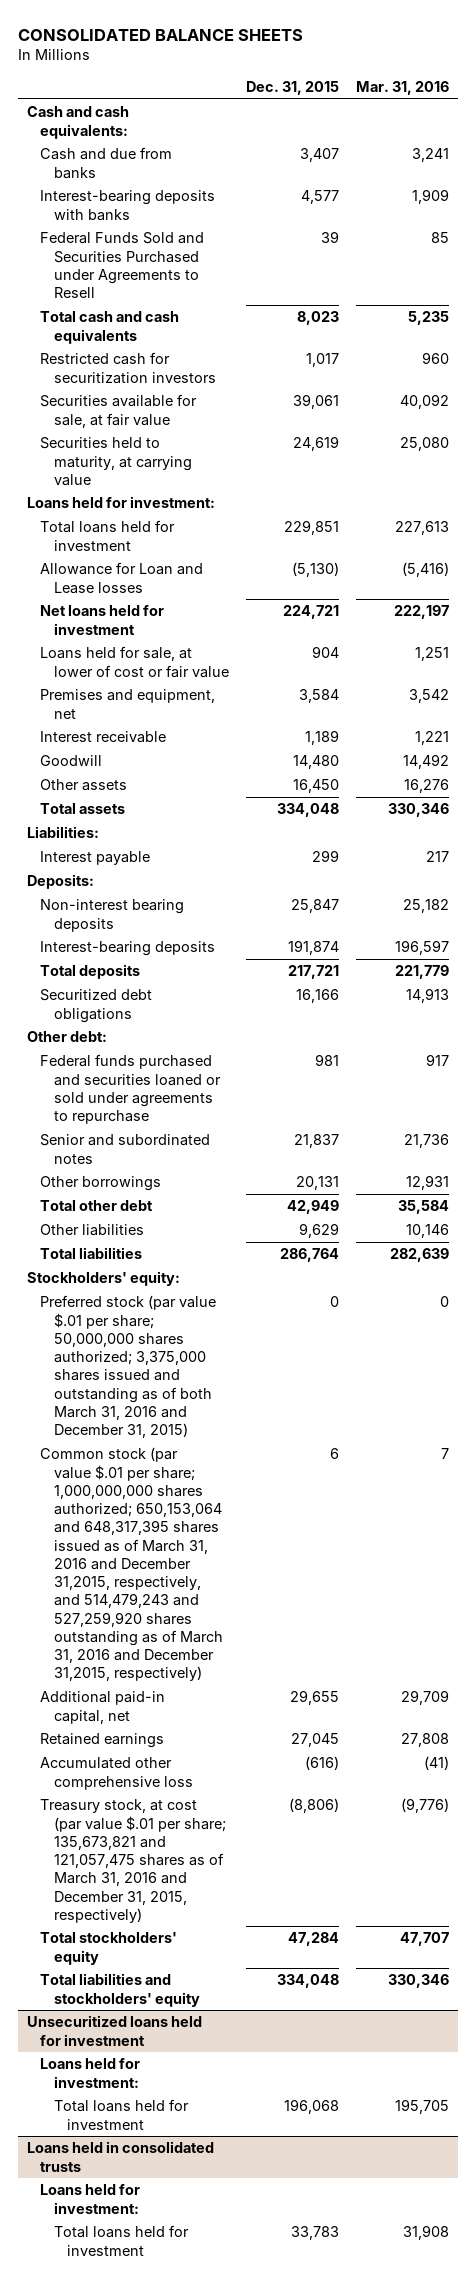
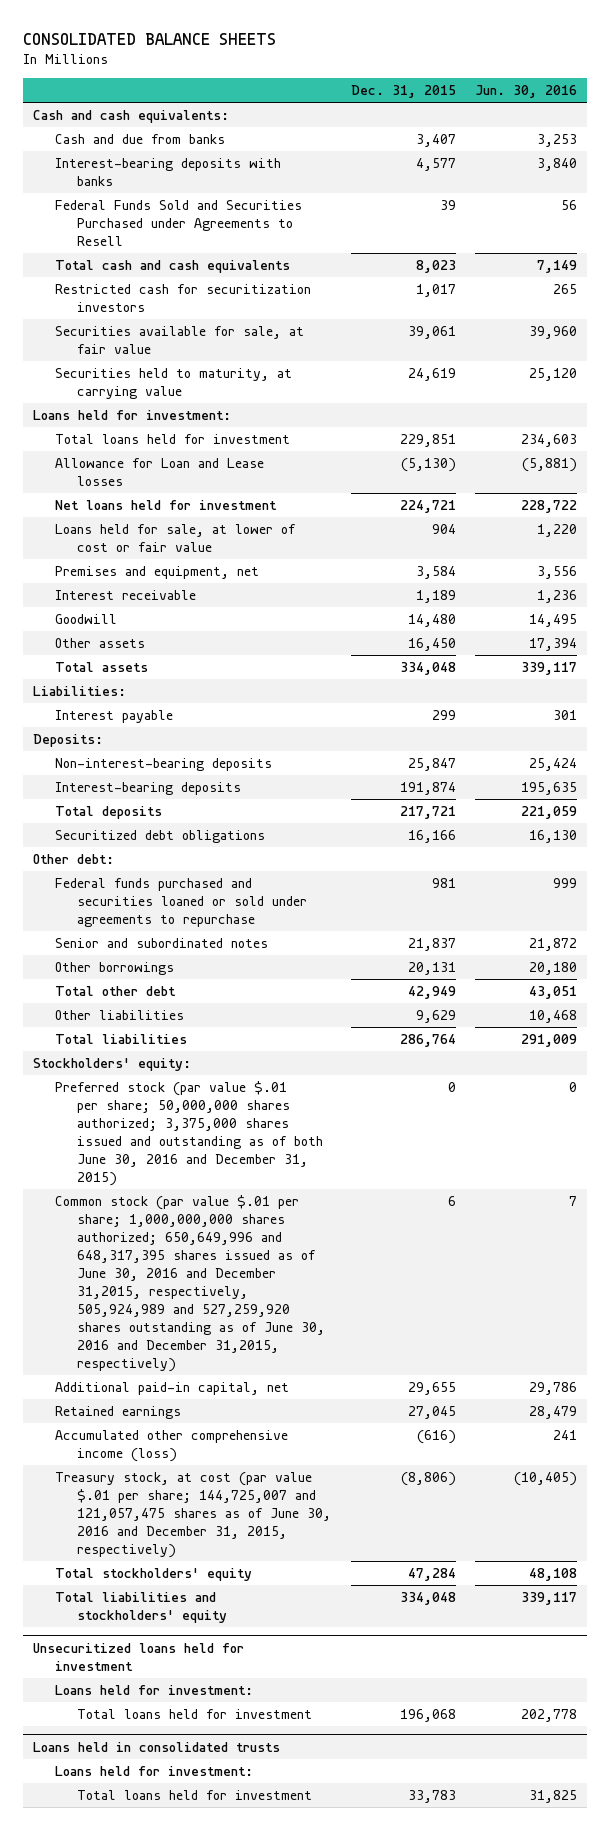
[355,80,449,95] Mar. 31, 2016 -> none
none -> [475,85,578,99] Jun. 30, 2016
[40,899,185,932] Non-interest bearing deposits -> [54,757,272,771] Non-interest-bearing deposits
[40,1295,217,1439] Preferred stock (par value $.01 per share; 50,000,000 shares authorized; 3,375,000 shares issued and outstanding as of both March 31, 2016 and December 31, 2015) -> [54,1080,323,1186] Preferred stock (par value $.01 per share; 50,000,000 shares authorized; 3,375,000 shares issued and outstanding as of both June 30, 2016 and December 31, 2015)
[40,1447,223,1682] Common stock (par value $.01 per share; 1,000,000,000 shares authorized; 650,153,064 and 648,317,395 shares issued as of March 31, 2016 and December 31,2015, respectively, and 514,479,243 and 527,259,920 shares outstanding as of March 31, 2016 and December 31,2015, respectively) -> [54,1194,325,1372] Common stock (par value $.01 per share; 1,000,000,000 shares authorized; 650,649,996 and 648,317,395 shares issued as of June 30, 2016 and December 31,2015, respectively, 505,924,989 and 527,259,920 shares outstanding as of June 30, 2016 and December 31,2015, respectively)
[40,1757,193,1790] Accumulated other comprehensive loss -> [54,1429,288,1462] Accumulated other comprehensive income (loss)
[40,1799,226,1923] Treasury stock, at cost (par value $.01 per share; 135,673,821 and 121,057,475 shares as of March 31, 2016 and December 31, 2015, respectively) -> [54,1471,331,1558] Treasury stock, at cost (par value $.01 per share; 144,725,007 and 121,057,475 shares as of June 30, 2016 and December 31, 2015, respectively)

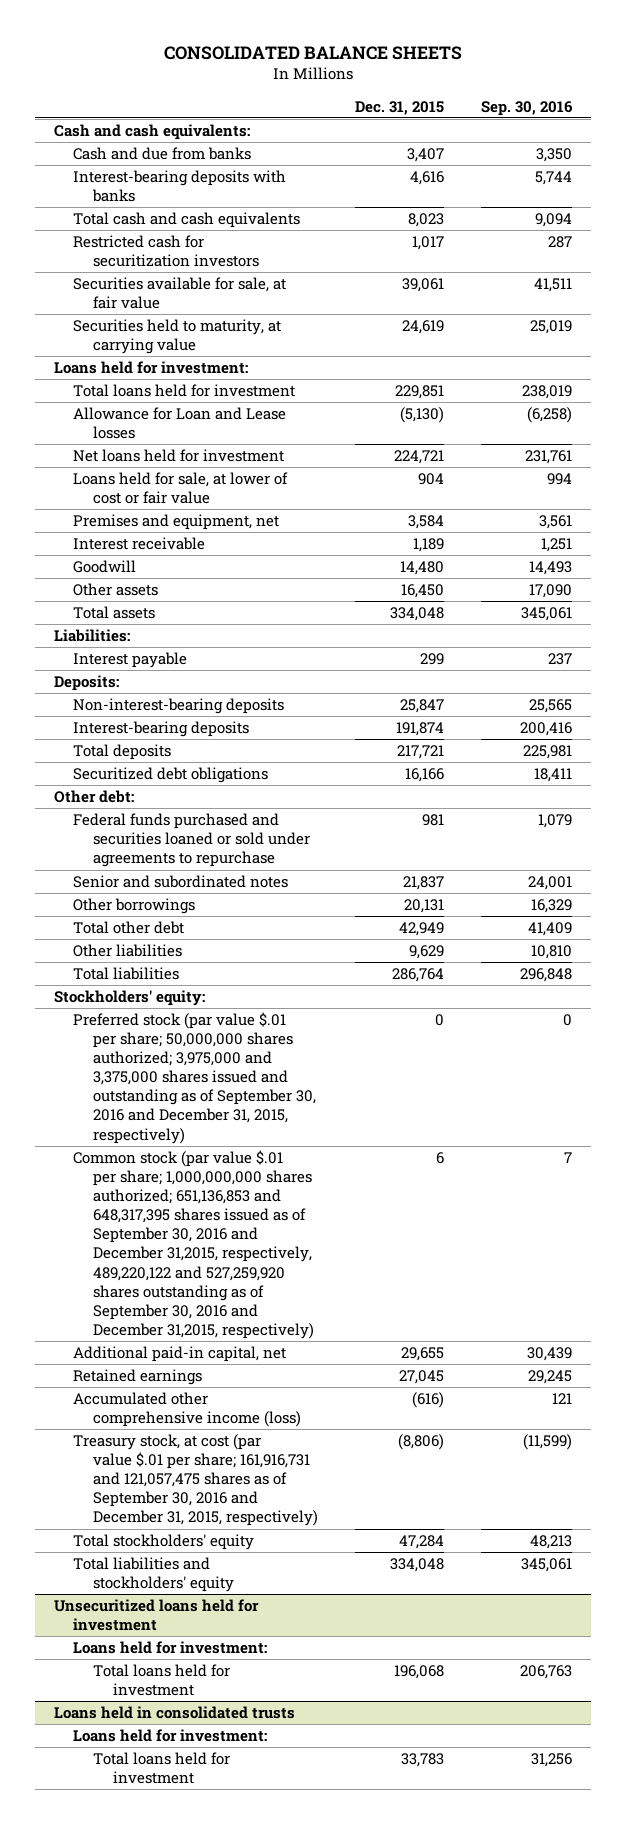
[475,85,578,99] Jun. 30, 2016 -> none
none -> [481,100,574,116] Sep. 30, 2016
[54,199,302,246] Federal Funds Sold and Securities Purchased under Agreements to Resell -> none
[415,157,456,171] 4,577 -> [410,171,445,186] 4,616
[54,1080,323,1186] Preferred stock (par value $.01 per share; 50,000,000 shares authorized; 3,375,000 shares issued and outstanding as of both June 30, 2016 and December 31, 2015) -> [73,1012,317,1144] Preferred stock (par value $.01 per share; 50,000,000 shares authorized; 3,975,000 and 3,375,000 shares issued and outstanding as of September 30, 2016 and December 31, 2015, respectively)
[54,1194,325,1372] Common stock (par value $.01 per share; 1,000,000,000 shares authorized; 650,649,996 and 648,317,395 shares issued as of June 30, 2016 and December 31,2015, respectively, 505,924,989 and 527,259,920 shares outstanding as of June 30, 2016 and December 31,2015, respectively) -> [73,1150,315,1339] Common stock (par value $.01 per share; 1,000,000,000 shares authorized; 651,136,853 and 648,317,395 shares issued as of September 30, 2016 and December 31,2015, respectively, 489,220,122 and 527,259,920 shares outstanding as of September 30, 2016 and December 31,2015, respectively)
[54,1471,331,1558] Treasury stock, at cost (par value $.01 per share; 144,725,007 and 121,057,475 shares as of June 30, 2016 and December 31, 2015, respectively) -> [73,1434,319,1527] Treasury stock, at cost (par value $.01 per share; 161,916,731 and 121,057,475 shares as of September 30, 2016 and December 31, 2015, respectively)

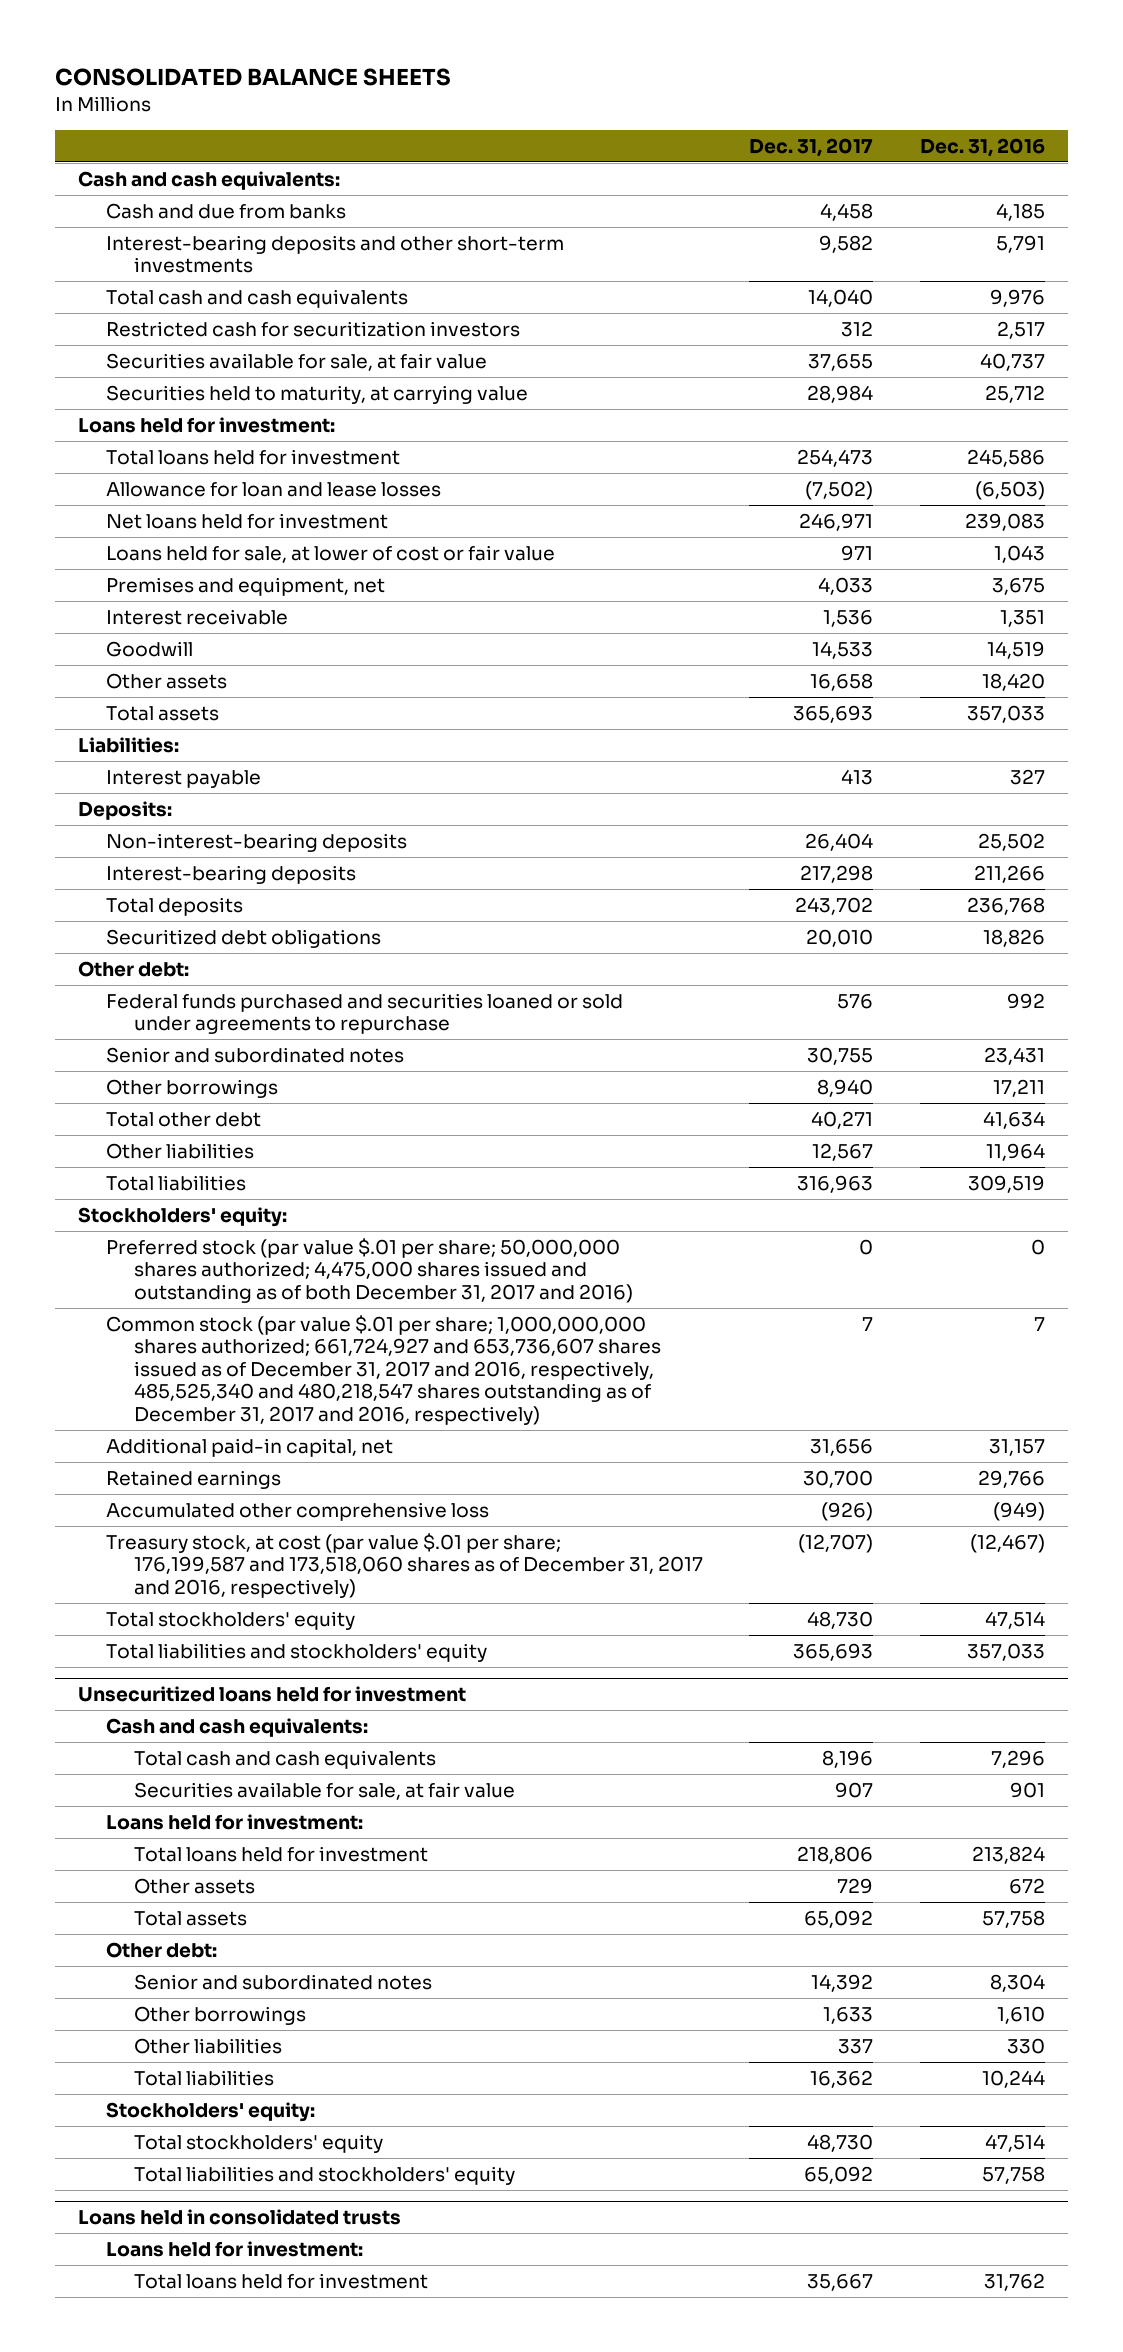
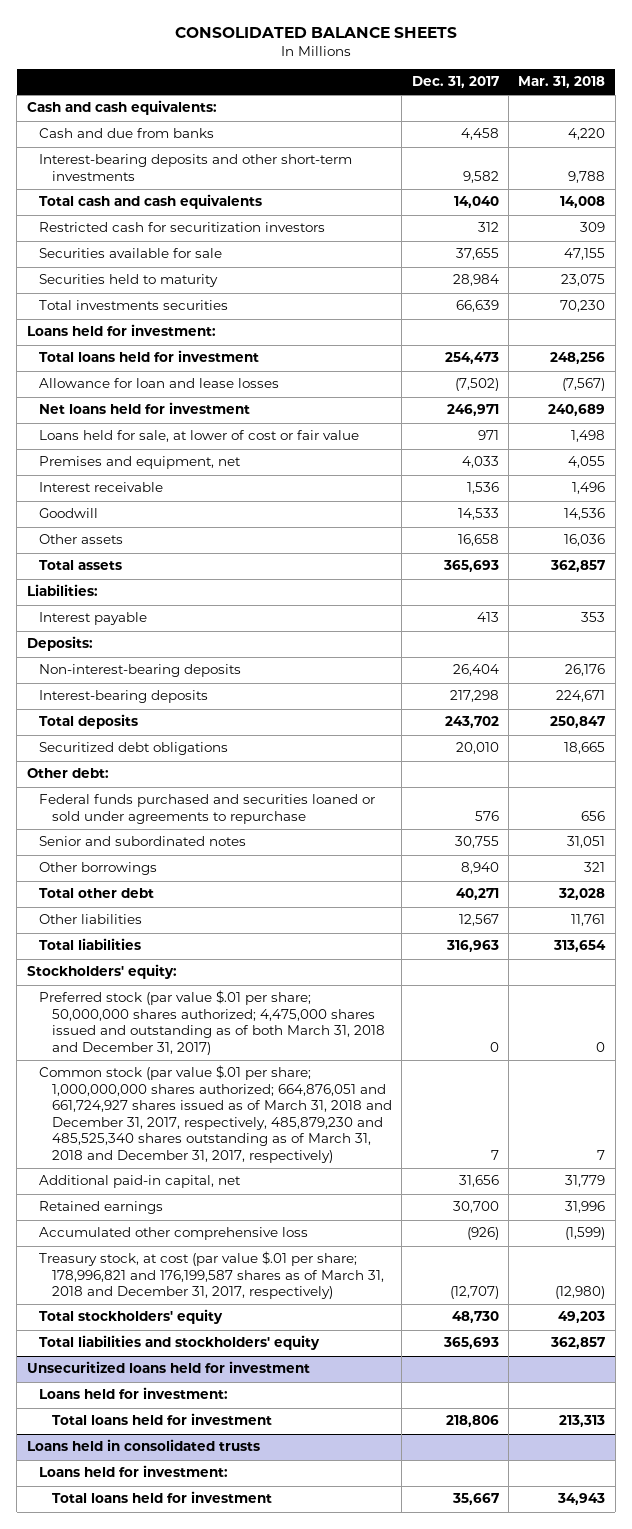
[919,137,1045,157] Dec. 31, 2016 -> none
none -> [518,76,606,89] Mar. 31, 2018
[106,352,488,371] Securities available for sale, at fair value -> [39,248,223,259] Securities available for sale
[106,384,529,404] Securities held to maturity, at carrying value -> [39,274,219,288] Securities held to maturity
none -> [39,300,229,311] Total investments securities
[106,1237,634,1303] Preferred stock (par value $.01 per share; 50,000,000 shares authorized; 4,475,000 shares issued and outstanding as of both December 31, 2017 and 2016) -> [39,990,386,1055] Preferred stock (par value $.01 per share; 50,000,000 shares authorized; 4,475,000 shares issued and outstanding as of both March 31, 2018 and December 31, 2017)
[106,1314,662,1425] Common stock (par value $.01 per share; 1,000,000,000 shares authorized; 661,724,927 and 653,736,607 shares issued as of December 31, 2017 and 2016, respectively, 485,525,340 and 480,218,547 shares outstanding as of December 31, 2017 and 2016, respectively) -> [39,1065,393,1163] Common stock (par value $.01 per share; 1,000,000,000 shares authorized; 664,876,051 and 661,724,927 shares issued as of March 31, 2018 and December 31, 2017, respectively, 485,879,230 and 485,525,340 shares outstanding as of March 31, 2018 and December 31, 2017, respectively)
[106,1532,704,1598] Treasury stock, at cost (par value $.01 per share; 176,199,587 and 173,518,060 shares as of December 31, 2017 and 2016, respectively) -> [39,1251,385,1300] Treasury stock, at cost (par value $.01 per share; 178,996,821 and 176,199,587 shares as of March 31, 2018 and December 31, 2017, respectively)
[106,1717,369,1737] Cash and cash equivalents: -> none
[134,1749,437,1769] Total cash and cash equivalents -> none
[134,1781,516,1800] Securities available for sale, at fair value -> none
[134,1877,256,1894] Other assets -> none
[134,1910,248,1926] Total assets -> none
[106,1941,218,1958] Other debt: -> none
[134,1973,433,1990] Senior and subordinated notes -> none
[134,2005,307,2025] Other borrowings -> none
[134,2037,283,2054] Other liabilities -> none
[134,2069,275,2086] Total liabilities -> none
[106,2101,316,2122] Stockholders' equity: -> none
[134,2133,384,2153] Total stockholders' equity -> none
[134,2165,516,2185] Total liabilities and stockholders' equity -> none

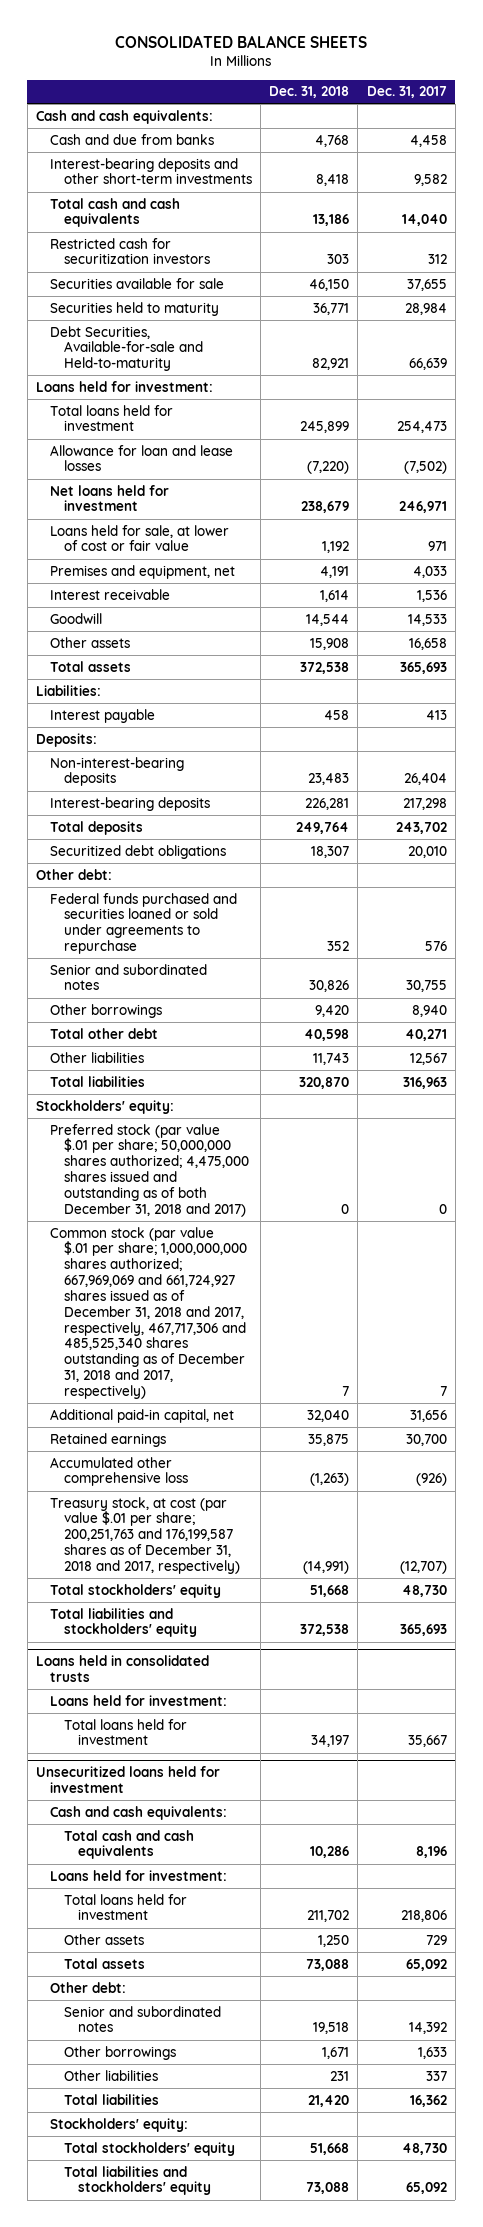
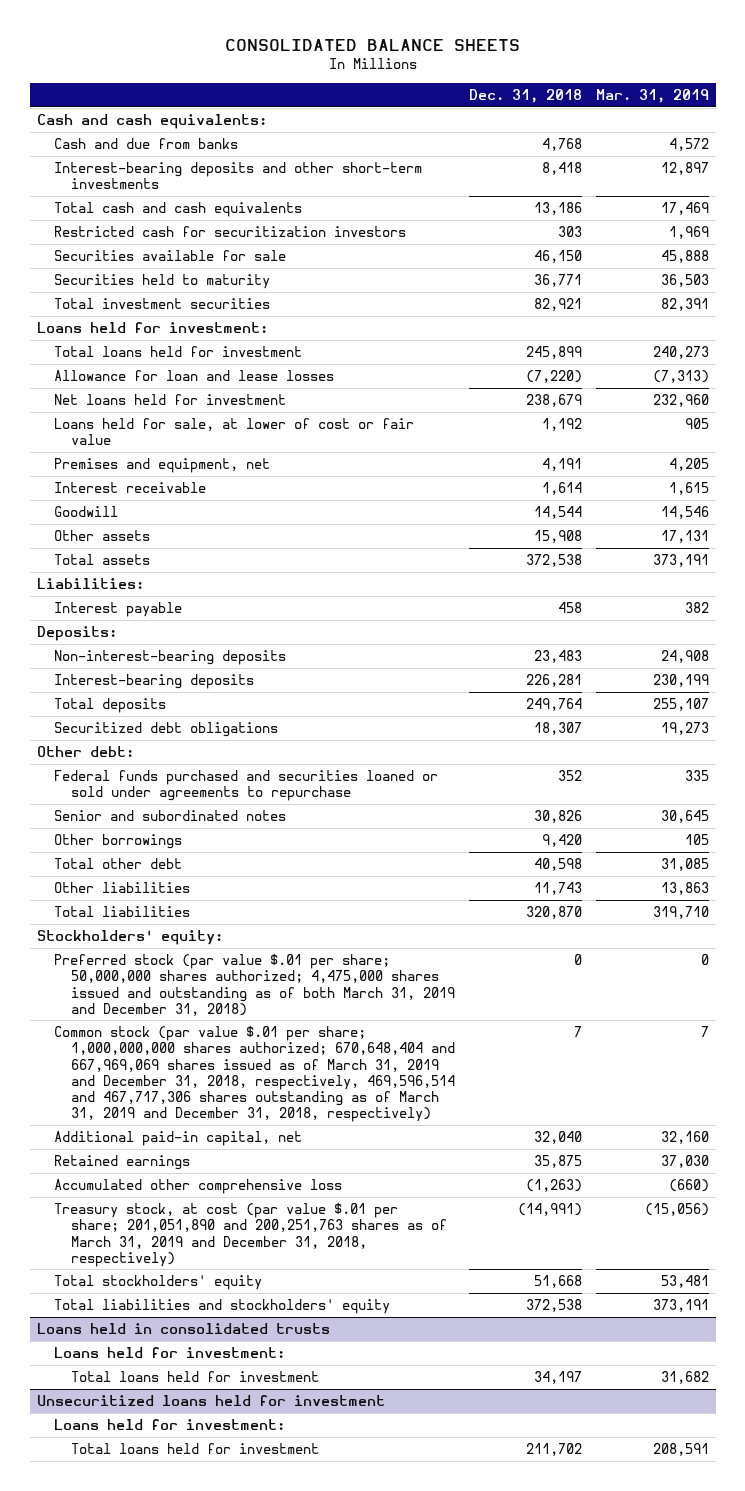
[366,86,447,99] Dec. 31, 2017 -> none
none -> [595,89,709,104] Mar. 31, 2019
[50,325,203,372] Debt Securities, Available-for-sale and Held-to-maturity -> [53,298,270,310] Total investment securities
[50,1123,249,1217] Preferred stock (par value $.01 per share; 50,000,000 shares authorized; 4,475,000 shares issued and outstanding as of both December 31, 2018 and 2017) -> [53,954,456,1016] Preferred stock (par value $.01 per share; 50,000,000 shares authorized; 4,475,000 shares issued and outstanding as of both March 31, 2019 and December 31, 2018)
[50,1226,247,1400] Common stock (par value $.01 per share; 1,000,000,000 shares authorized; 667,969,069 and 661,724,927 shares issued as of December 31, 2018 and 2017, respectively, 467,717,306 and 485,525,340 shares outstanding as of December 31, 2018 and 2017, respectively) -> [53,1026,456,1123] Common stock (par value $.01 per share; 1,000,000,000 shares authorized; 670,648,404 and 667,969,069 shares issued as of March 31, 2019 and December 31, 2018, respectively, 469,596,514 and 467,717,306 shares outstanding as of March 31, 2019 and December 31, 2018, respectively)
[50,1496,240,1574] Treasury stock, at cost (par value $.01 per share; 200,251,763 and 176,199,587 shares as of December 31, 2018 and 2017, respectively) -> [53,1203,448,1267] Treasury stock, at cost (par value $.01 per share; 201,051,890 and 200,251,763 shares as of March 31, 2019 and December 31, 2018, respectively)
[50,1805,228,1820] Cash and cash equivalents: -> none
[63,1829,194,1860] Total cash and cash equivalents -> none
[63,1933,144,1945] Other assets -> none
[63,1957,145,1969] Total assets -> none
[50,1981,127,1993] Other debt: -> none
[63,2005,221,2033] Senior and subordinated notes -> none
[63,2045,176,2060] Other borrowings -> none
[63,2069,158,2081] Other liabilities -> none
[63,2093,159,2105] Total liabilities -> none
[50,2117,189,2132] Stockholders' equity: -> none
[63,2141,235,2156] Total stockholders' equity -> none
[63,2165,211,2196] Total liabilities and stockholders' equity -> none

